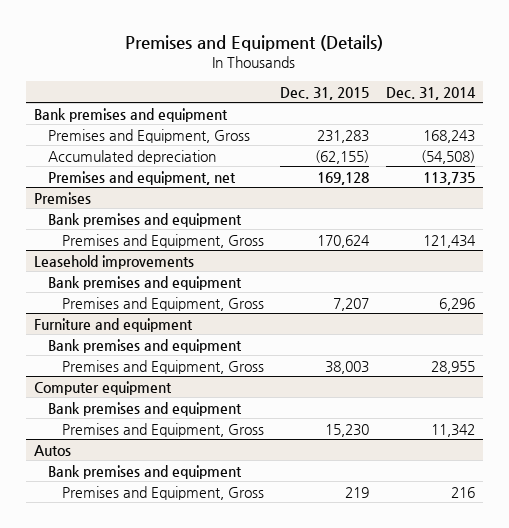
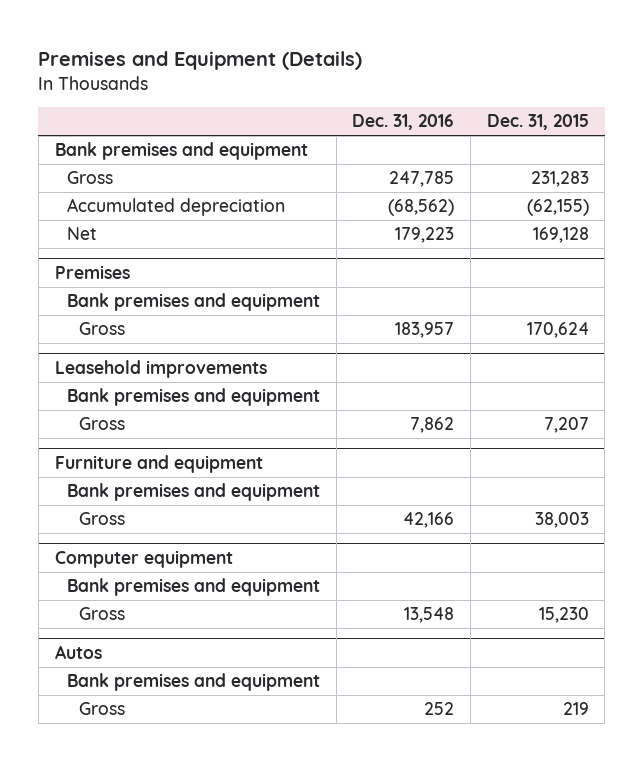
[385,86,476,100] Dec. 31, 2014 -> none
none -> [352,114,455,131] Dec. 31, 2016
[47,128,250,143] Premises and Equipment, Gross -> [67,171,114,185] Gross
[47,170,236,185] Premises and equipment, net -> [67,227,98,241] Net
[62,233,265,248] Premises and Equipment, Gross -> [79,322,126,336] Gross
[62,296,265,311] Premises and Equipment, Gross -> [79,417,126,431] Gross
[62,359,265,374] Premises and Equipment, Gross -> [79,512,126,526] Gross
[62,422,265,437] Premises and Equipment, Gross -> [79,607,126,621] Gross
[62,485,265,500] Premises and Equipment, Gross -> [79,702,126,716] Gross

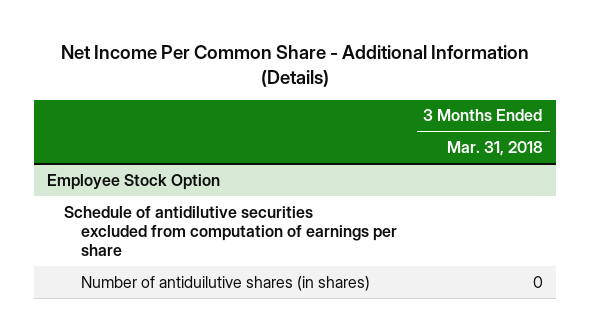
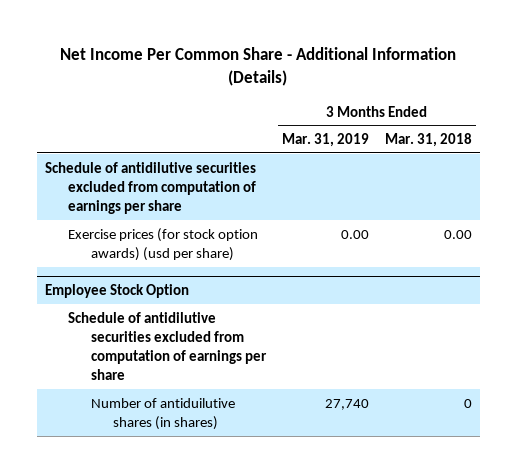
none -> [281,132,369,147] Mar. 31, 2019
none -> [44,161,256,214] Schedule of antidilutive securities excluded from computation of earnings per share
none -> [67,227,258,261] Exercise prices (for stock option awards) (usd per share)

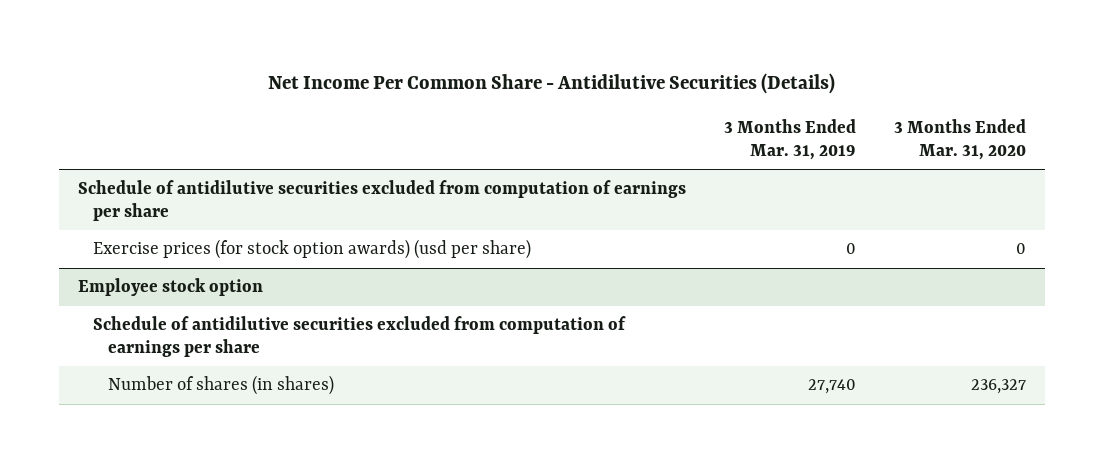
[60,46,457,87] Net Income Per Common Share - Additional Information (Details) -> [268,73,836,95] Net Income Per Common Share - Antidilutive Securities (Details)
[384,132,472,147] Mar. 31, 2018 -> none
none -> [893,119,1026,160] 3 Months Ended Mar. 31, 2020
[340,229,369,239] 0.00 -> [846,243,857,255] 0
[44,284,189,299] Employee Stock Option -> [78,278,264,297] Employee stock option
[90,397,235,430] Number of antiduilutive shares (in shares) -> [107,375,334,396] Number of shares (in shares)

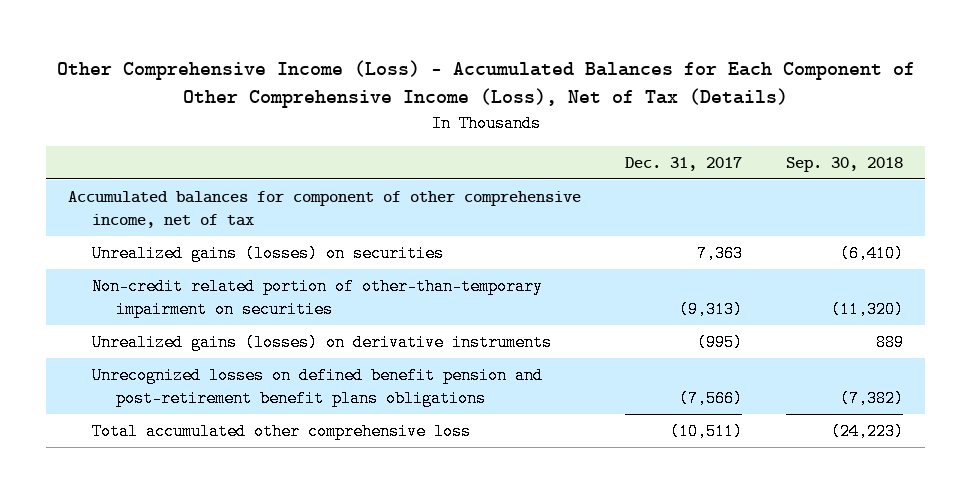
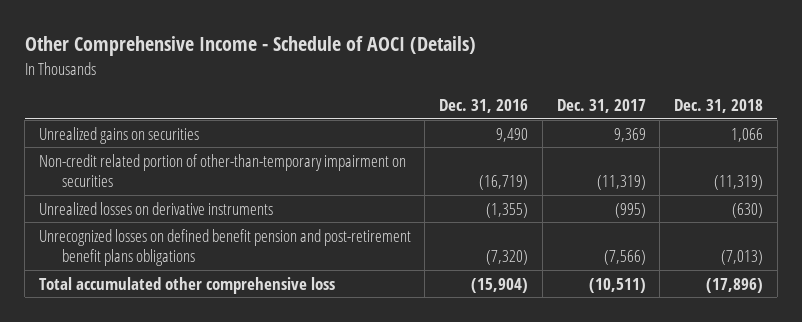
[56,59,915,109] Other Comprehensive Income (Loss) - Accumulated Balances for Each Component of Other Comprehensive Income (Loss), Net of Tax (Details) -> [24,36,476,57] Other Comprehensive Income - Schedule of AOCI (Details)
[786,156,904,172] Sep. 30, 2018 -> none
none -> [439,99,529,114] Dec. 31, 2016
none -> [674,99,764,114] Dec. 31, 2018
[68,190,582,229] Accumulated balances for component of other comprehensive income, net of tax -> none
[92,244,445,262] Unrealized gains (losses) on securities -> [38,126,199,144] Unrealized gains on securities
[697,244,744,262] 7,363 -> [613,127,646,142] 9,369
[679,301,744,319] (9,313) -> [596,175,646,191] (11,319)
[92,333,553,351] Unrealized gains (losses) on derivative instruments -> [38,201,273,215] Unrealized losses on derivative instruments

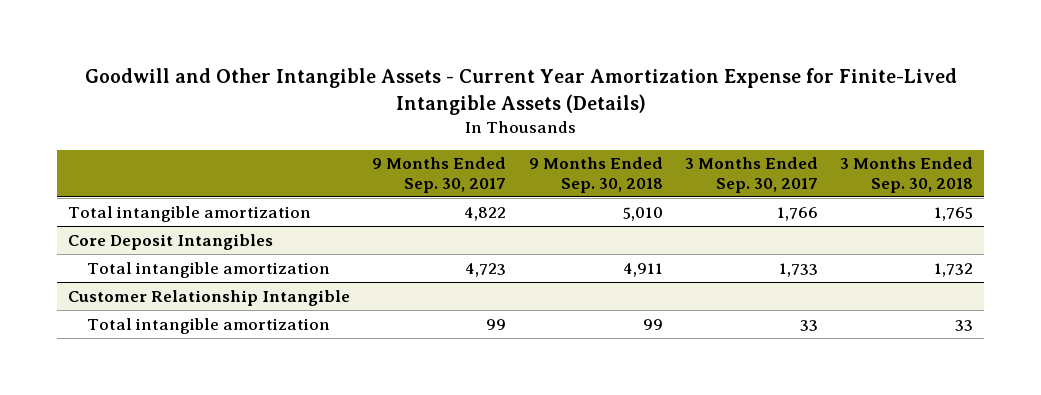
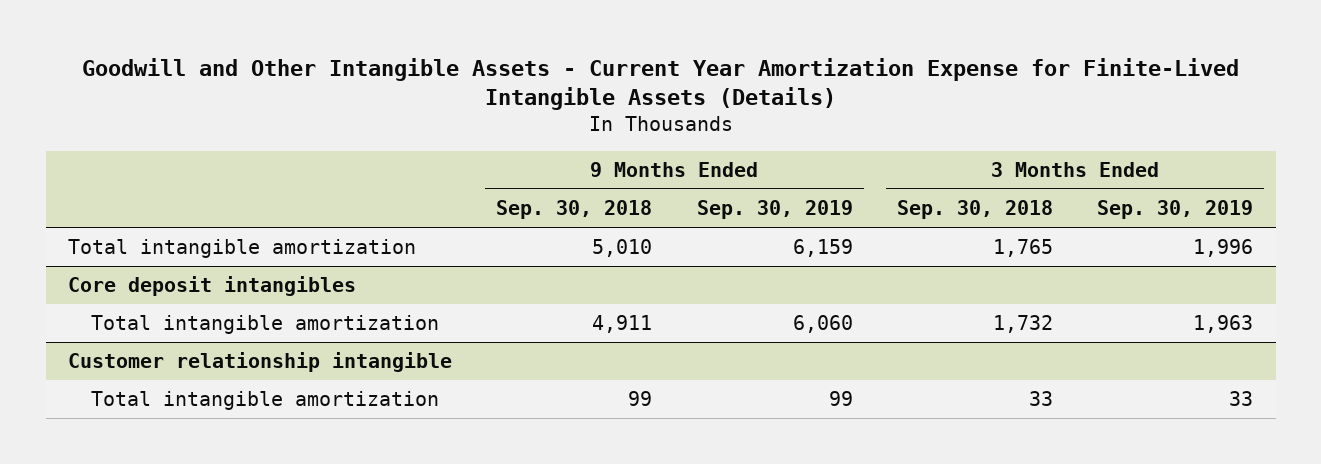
[372,157,507,193] 9 Months Ended Sep. 30, 2017 -> none
[684,157,818,193] 3 Months Ended Sep. 30, 2017 -> none
none -> [696,200,853,220] Sep. 30, 2019
none -> [1097,200,1254,220] Sep. 30, 2019
[68,233,274,250] Core Deposit Intangibles -> [67,276,356,297] Core deposit intangibles
[68,289,351,306] Customer Relationship Intangible -> [67,352,452,373] Customer relationship intangible

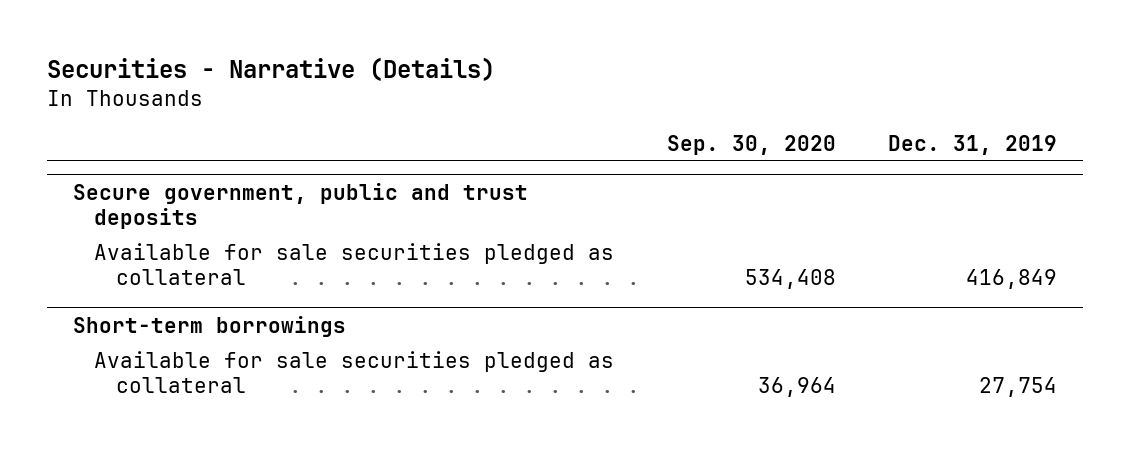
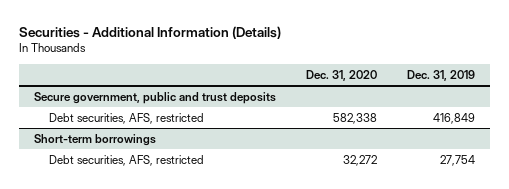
[46,57,495,82] Securities - Narrative (Details) -> [18,25,281,39] Securities - Additional Information (Details)
[666,134,836,155] Sep. 30, 2020 -> none
none -> [305,69,377,81] Dec. 31, 2020
[94,242,615,286] Available for sale securities pledged as collateral -> [48,112,204,124] Debt securities, AFS, restricted
[94,350,615,394] Available for sale securities pledged as collateral -> [48,154,204,166] Debt securities, AFS, restricted

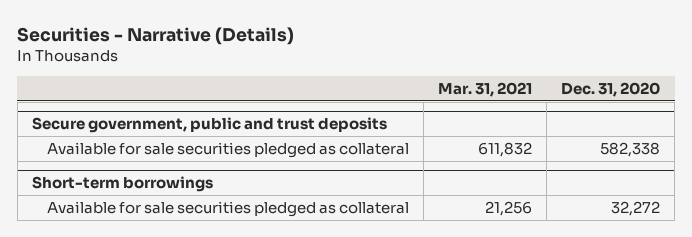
[18,25,281,39] Securities - Additional Information (Details) -> [17,26,295,45] Securities - Narrative (Details)
[407,69,476,81] Dec. 31, 2019 -> none
none -> [437,81,532,97] Mar. 31, 2021
[48,112,204,124] Debt securities, AFS, restricted -> [46,141,409,158] Available for sale securities pledged as collateral
[48,154,204,166] Debt securities, AFS, restricted -> [46,200,409,217] Available for sale securities pledged as collateral

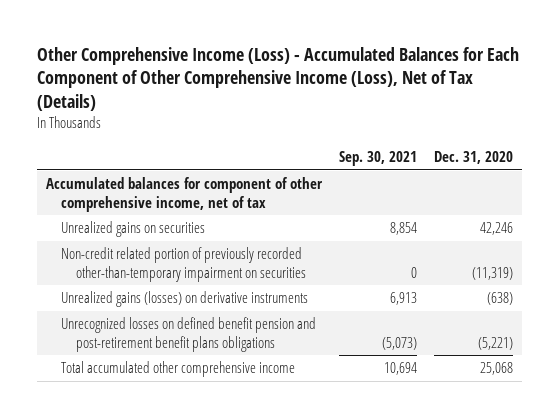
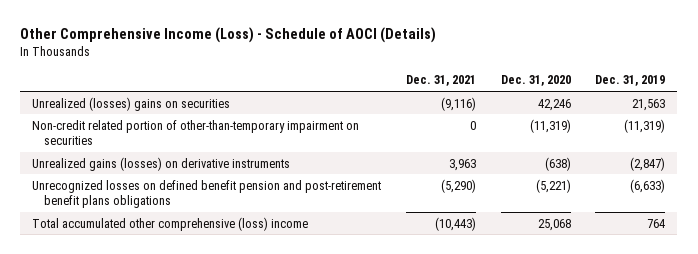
[37,46,520,111] Other Comprehensive Income (Loss) - Accumulated Balances for Each Component of Other Comprehensive Income (Loss), Net of Tax (Details) -> [20,27,437,44] Other Comprehensive Income (Loss) - Schedule of AOCI (Details)
[338,151,417,167] Sep. 30, 2021 -> none
none -> [405,75,476,87] Dec. 31, 2021
none -> [595,75,666,87] Dec. 31, 2019
[45,177,323,212] Accumulated balances for component of other comprehensive income, net of tax -> none
[60,221,205,238] Unrealized gains on securities -> [32,96,231,111] Unrealized (losses) gains on securities
[60,247,306,282] Non-credit related portion of previously recorded other-than-temporary impairment on securities -> [32,119,360,146] Non-credit related portion of other-than-temporary impairment on securities
[60,361,295,378] Total accumulated other comprehensive income -> [32,216,309,231] Total accumulated other comprehensive (loss) income

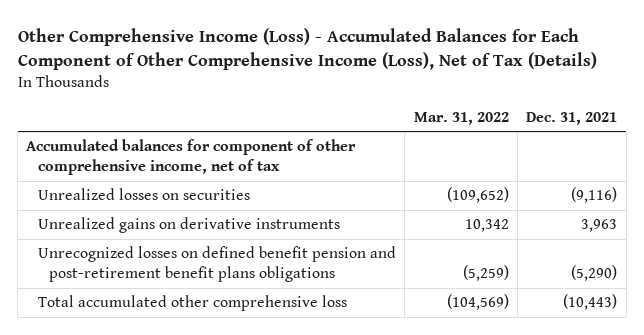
[20,27,437,44] Other Comprehensive Income (Loss) - Schedule of AOCI (Details) -> [17,27,597,70] Other Comprehensive Income (Loss) - Accumulated Balances for Each Component of Other Comprehensive Income (Loss), Net of Tax (Details)
[500,75,571,87] Dec. 31, 2020 -> none
[595,75,666,87] Dec. 31, 2019 -> none
none -> [413,111,509,125] Mar. 31, 2022
[32,119,360,146] Non-credit related portion of other-than-temporary impairment on securities -> none
none -> [26,139,357,176] Accumulated balances for component of other comprehensive income, net of tax
[32,96,231,111] Unrealized (losses) gains on securities -> [37,188,250,201] Unrealized losses on securities
[32,156,291,171] Unrealized gains (losses) on derivative instruments -> [37,217,340,234] Unrealized gains on derivative instruments
[32,216,309,231] Total accumulated other comprehensive (loss) income -> [37,295,347,312] Total accumulated other comprehensive loss

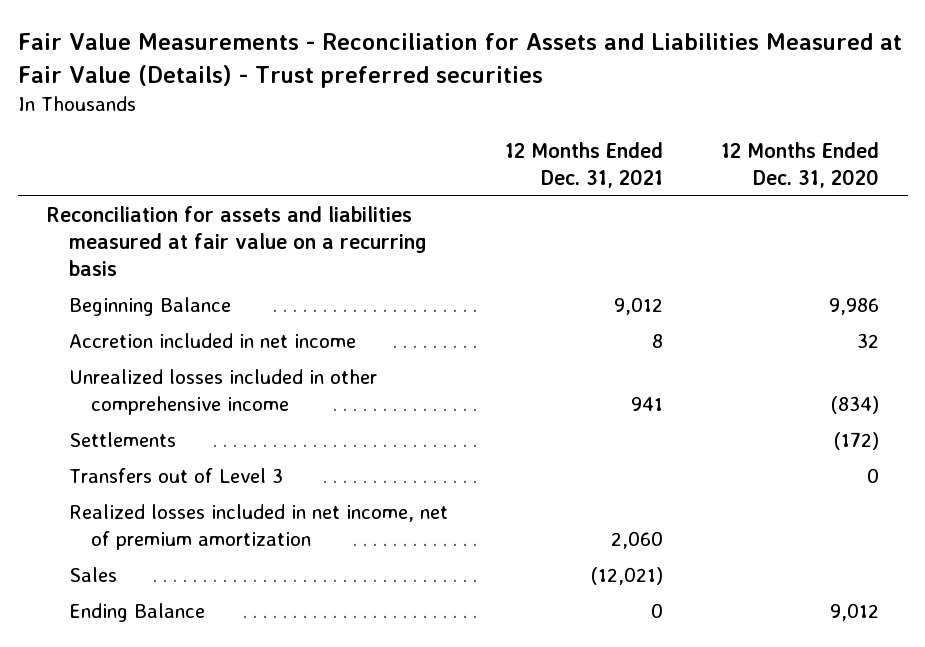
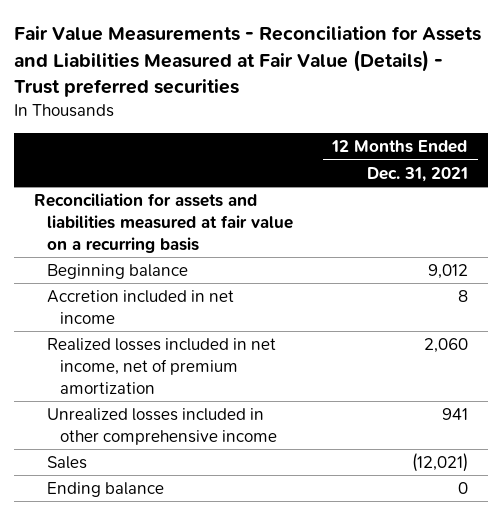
[720,141,879,188] 12 Months Ended Dec. 31, 2020 -> none
[69,297,232,317] Beginning Balance -> [46,263,188,279] Beginning balance
[69,432,177,448] Settlements -> none
[69,468,284,484] Transfers out of Level 3 -> none
[69,369,378,416] Unrealized losses included in other comprehensive income -> [46,407,277,445] Unrealized losses included in other comprehensive income
[69,603,206,623] Ending Balance -> [46,481,164,497] Ending balance

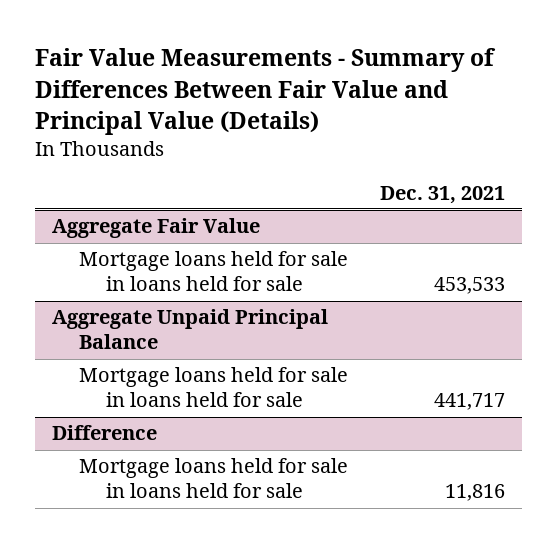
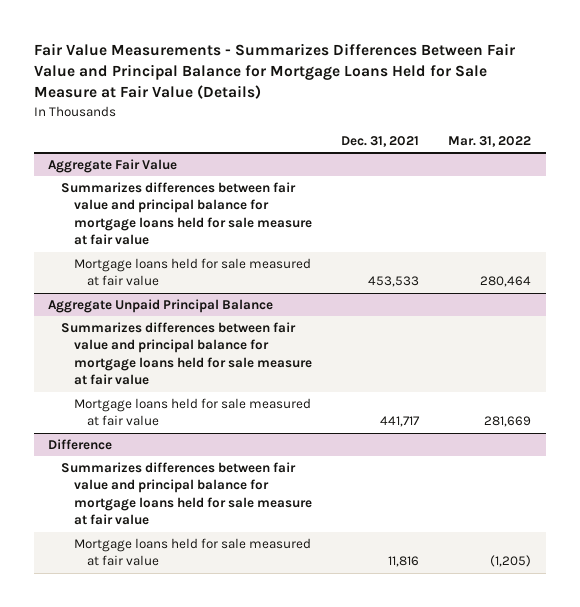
[35,48,497,135] Fair Value Measurements - Summary of Differences Between Fair Value and Principal Value (Details) -> [33,42,515,100] Fair Value Measurements - Summarizes Differences Between Fair Value and Principal Balance for Mortgage Loans Held for Sale Measure at Fair Value (Details)
none -> [448,136,532,148] Mar. 31, 2022
none -> [61,181,313,246] Summarizes differences between fair value and principal balance for mortgage loans held for sale measure at fair value
[78,251,348,292] Mortgage loans held for sale in loans held for sale -> [74,257,312,287] Mortgage loans held for sale measured at fair value
none -> [61,321,313,386] Summarizes differences between fair value and principal balance for mortgage loans held for sale measure at fair value
[78,367,348,408] Mortgage loans held for sale in loans held for sale -> [74,397,312,427] Mortgage loans held for sale measured at fair value
none -> [61,461,313,526] Summarizes differences between fair value and principal balance for mortgage loans held for sale measure at fair value
[78,458,348,499] Mortgage loans held for sale in loans held for sale -> [74,537,312,567] Mortgage loans held for sale measured at fair value

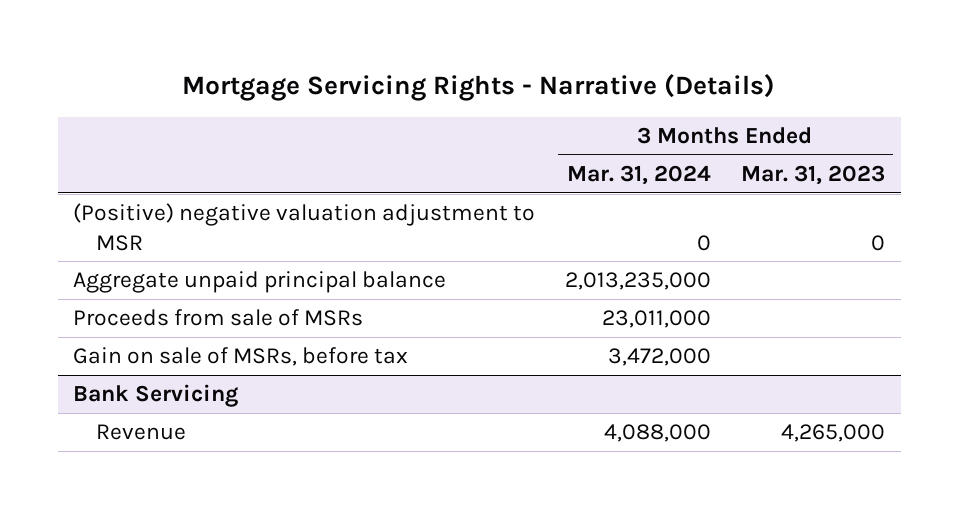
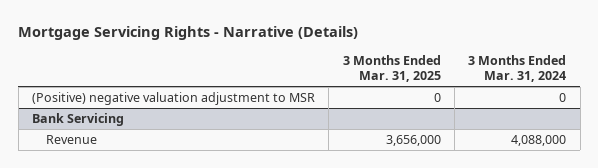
[741,164,886,185] Mar. 31, 2023 -> none
none -> [342,54,441,82] 3 Months Ended Mar. 31, 2025
[73,271,447,294] Aggregate unpaid principal balance -> none
[73,309,364,327] Proceeds from sale of MSRs -> none
[73,347,409,367] Gain on sale of MSRs, before tax -> none

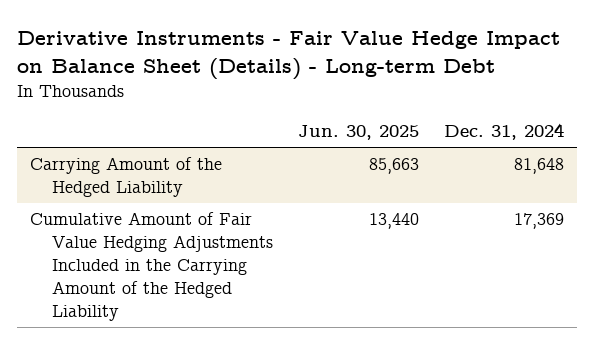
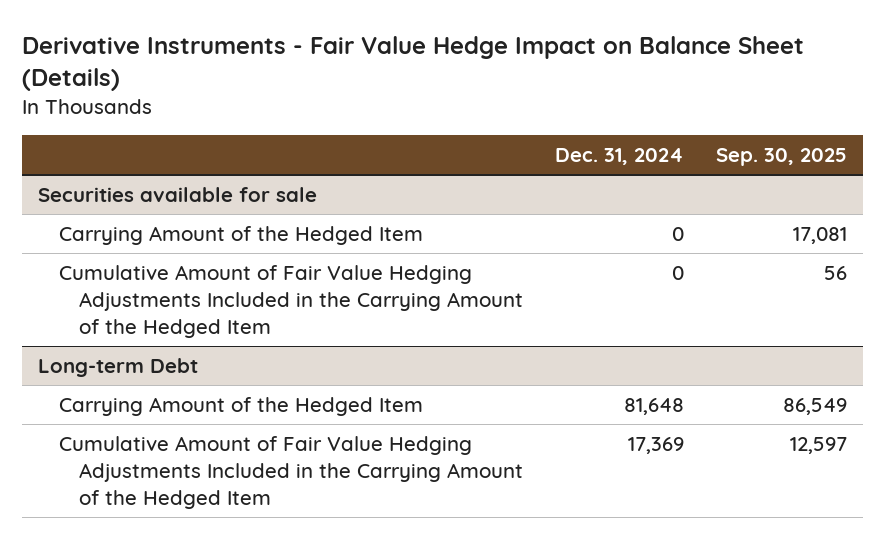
[16,30,560,80] Derivative Instruments - Fair Value Hedge Impact on Balance Sheet (Details) - Long-term Debt -> [21,35,804,92] Derivative Instruments - Fair Value Hedge Impact on Balance Sheet (Details)
[298,125,420,141] Jun. 30, 2025 -> none
none -> [716,147,848,166] Sep. 30, 2025
none -> [37,187,317,203] Securities available for sale
[29,157,222,198] Carrying Amount of the Hedged Liability -> [58,226,423,246] Carrying Amount of the Hedged Item
[514,158,565,175] 81,648 -> [672,227,685,242] 0
[29,212,273,322] Cumulative Amount of Fair Value Hedging Adjustments Included in the Carrying Amount of the Hedged Liability -> [58,265,524,338] Cumulative Amount of Fair Value Hedging Adjustments Included in the Carrying Amount of the Hedged Item
[514,213,565,230] 17,369 -> [672,266,685,281] 0
none -> [37,358,198,378] Long-term Debt
none -> [58,397,423,417] Carrying Amount of the Hedged Item
none -> [58,436,524,509] Cumulative Amount of Fair Value Hedging Adjustments Included in the Carrying Amount of the Hedged Item

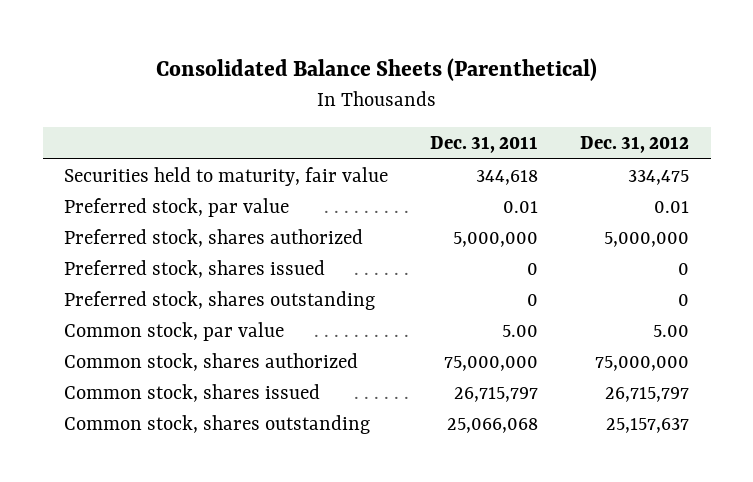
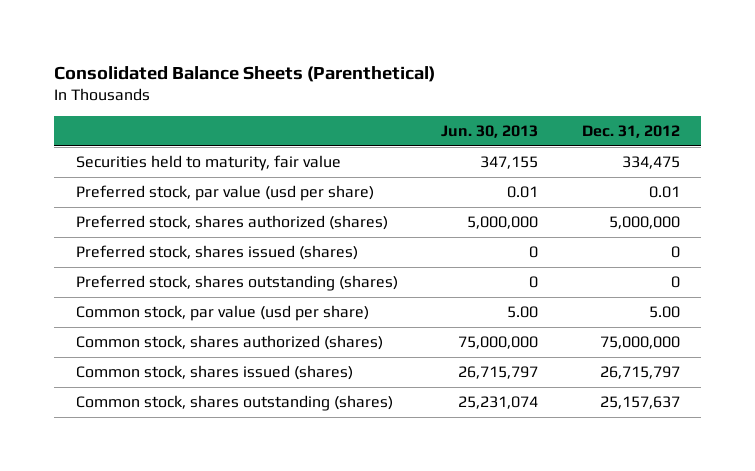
[430,136,539,154] Dec. 31, 2011 -> none
none -> [441,124,539,138] Jun. 30, 2013
[63,197,289,217] Preferred stock, par value -> [75,185,374,202] Preferred stock, par value (usd per share)
[63,228,363,247] Preferred stock, shares authorized -> [75,215,388,231] Preferred stock, shares authorized (shares)
[63,259,325,278] Preferred stock, shares issued -> [75,245,358,261] Preferred stock, shares issued (shares)
[63,290,375,310] Preferred stock, shares outstanding -> [75,275,398,292] Preferred stock, shares outstanding (shares)
[63,321,284,341] Common stock, par value -> [75,305,369,322] Common stock, par value (usd per share)
[63,352,358,371] Common stock, shares authorized -> [75,335,383,351] Common stock, shares authorized (shares)
[63,383,320,402] Common stock, shares issued -> [75,365,353,381] Common stock, shares issued (shares)
[63,414,370,434] Common stock, shares outstanding -> [75,395,393,412] Common stock, shares outstanding (shares)

